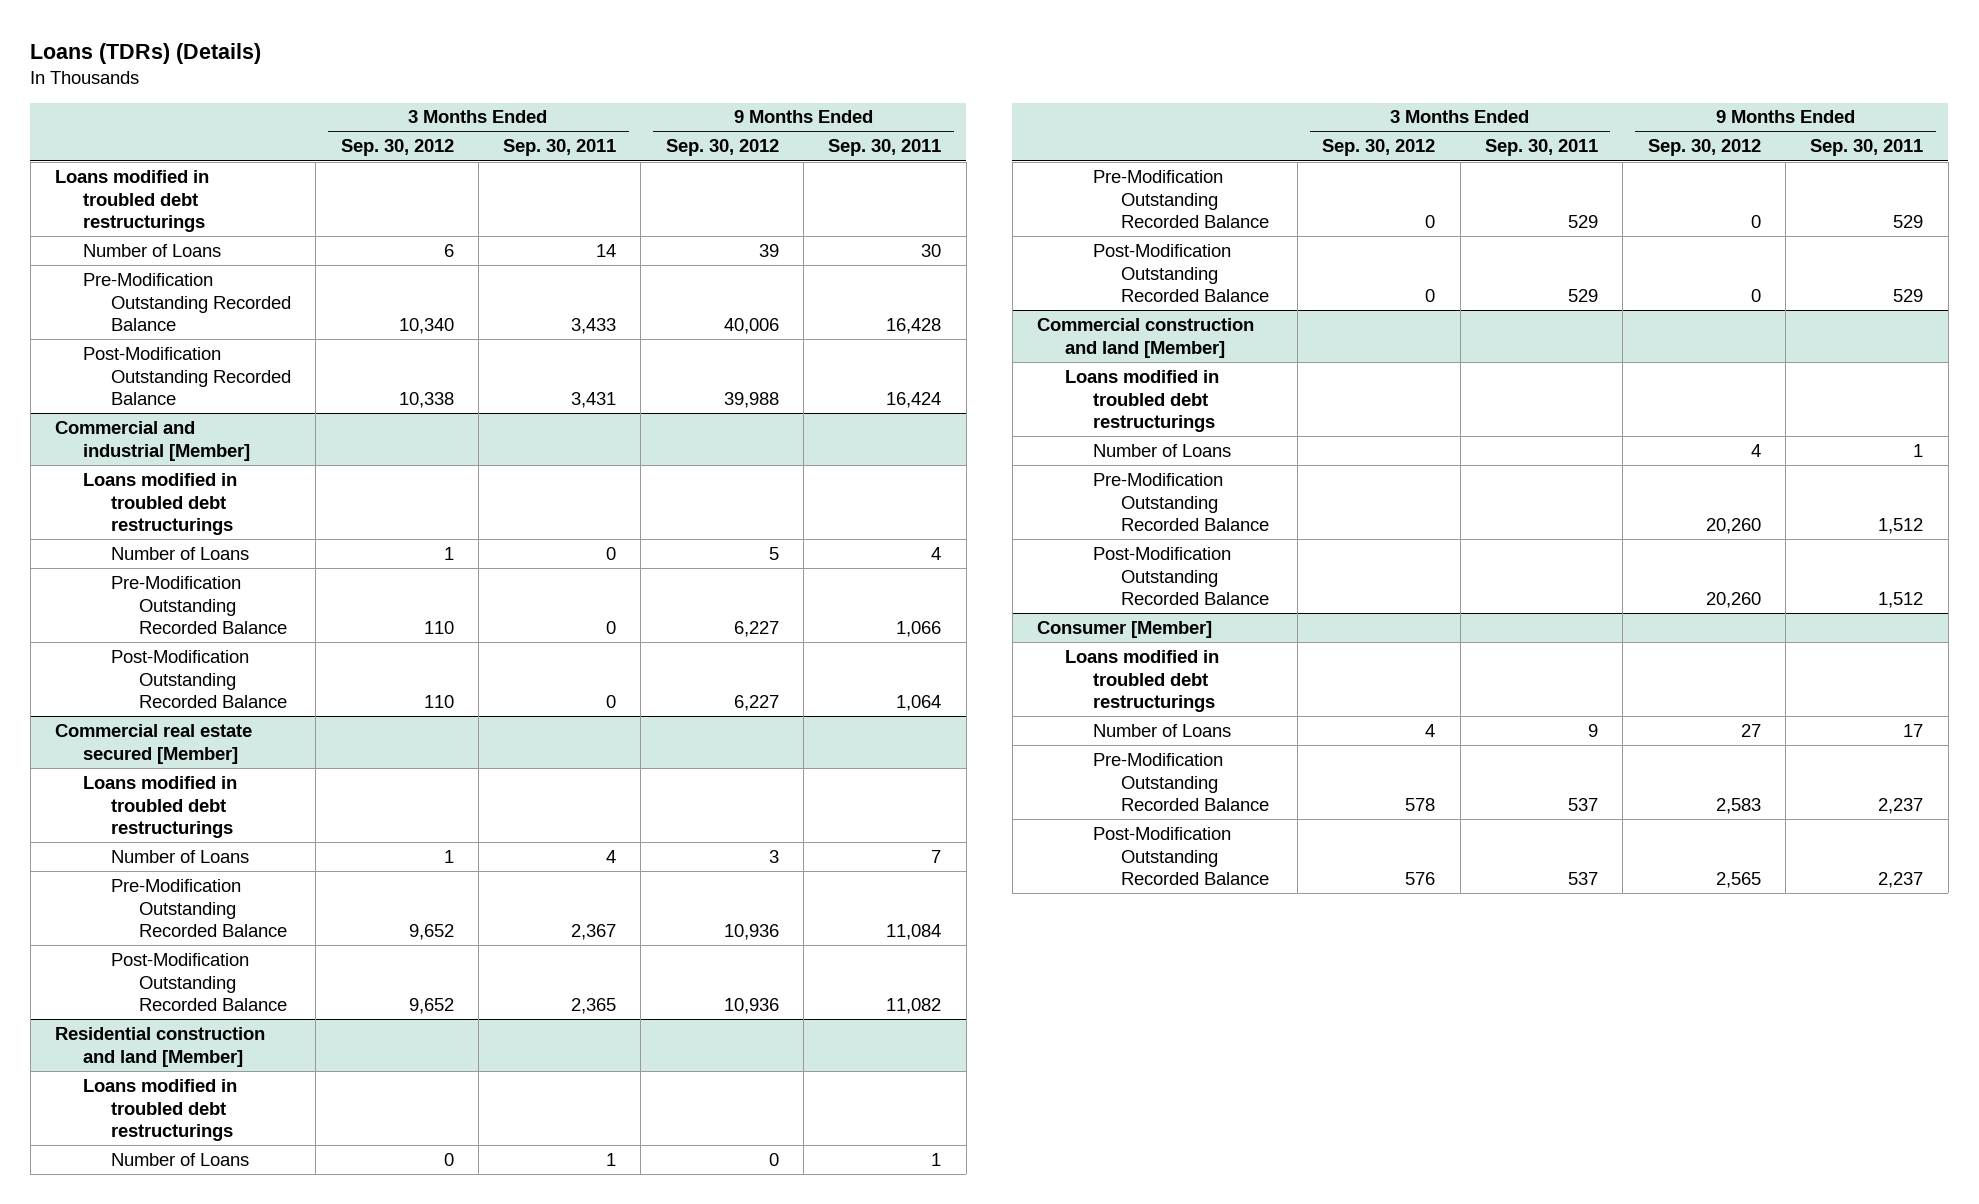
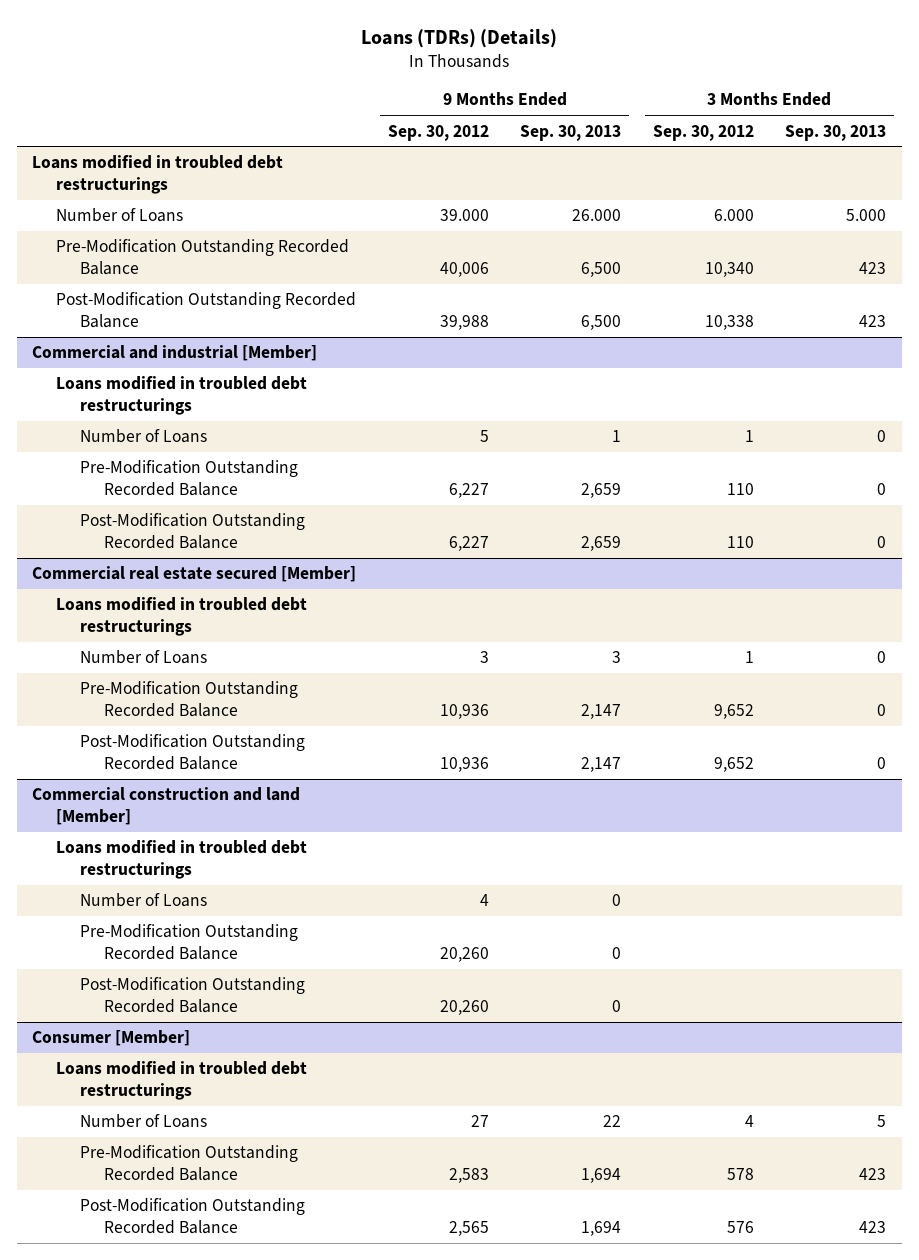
[503,139,617,157] Sep. 30, 2011 -> none
[828,139,942,157] Sep. 30, 2011 -> none
none -> [520,124,622,141] Sep. 30, 2013
none -> [785,124,887,141] Sep. 30, 2013
[443,243,454,257] 6 -> [713,209,754,222] 6.000
[758,243,779,257] 39 -> [439,209,489,222] 39.000
[55,1026,266,1067] Residential construction and land [Member] -> none
[83,1078,238,1142] Loans modified in troubled debt restructurings -> none
[110,1152,249,1166] Number of Loans -> none
[1092,169,1269,229] Pre-Modification Outstanding Recorded Balance -> none
[1092,243,1269,303] Post-Modification Outstanding Recorded Balance -> none

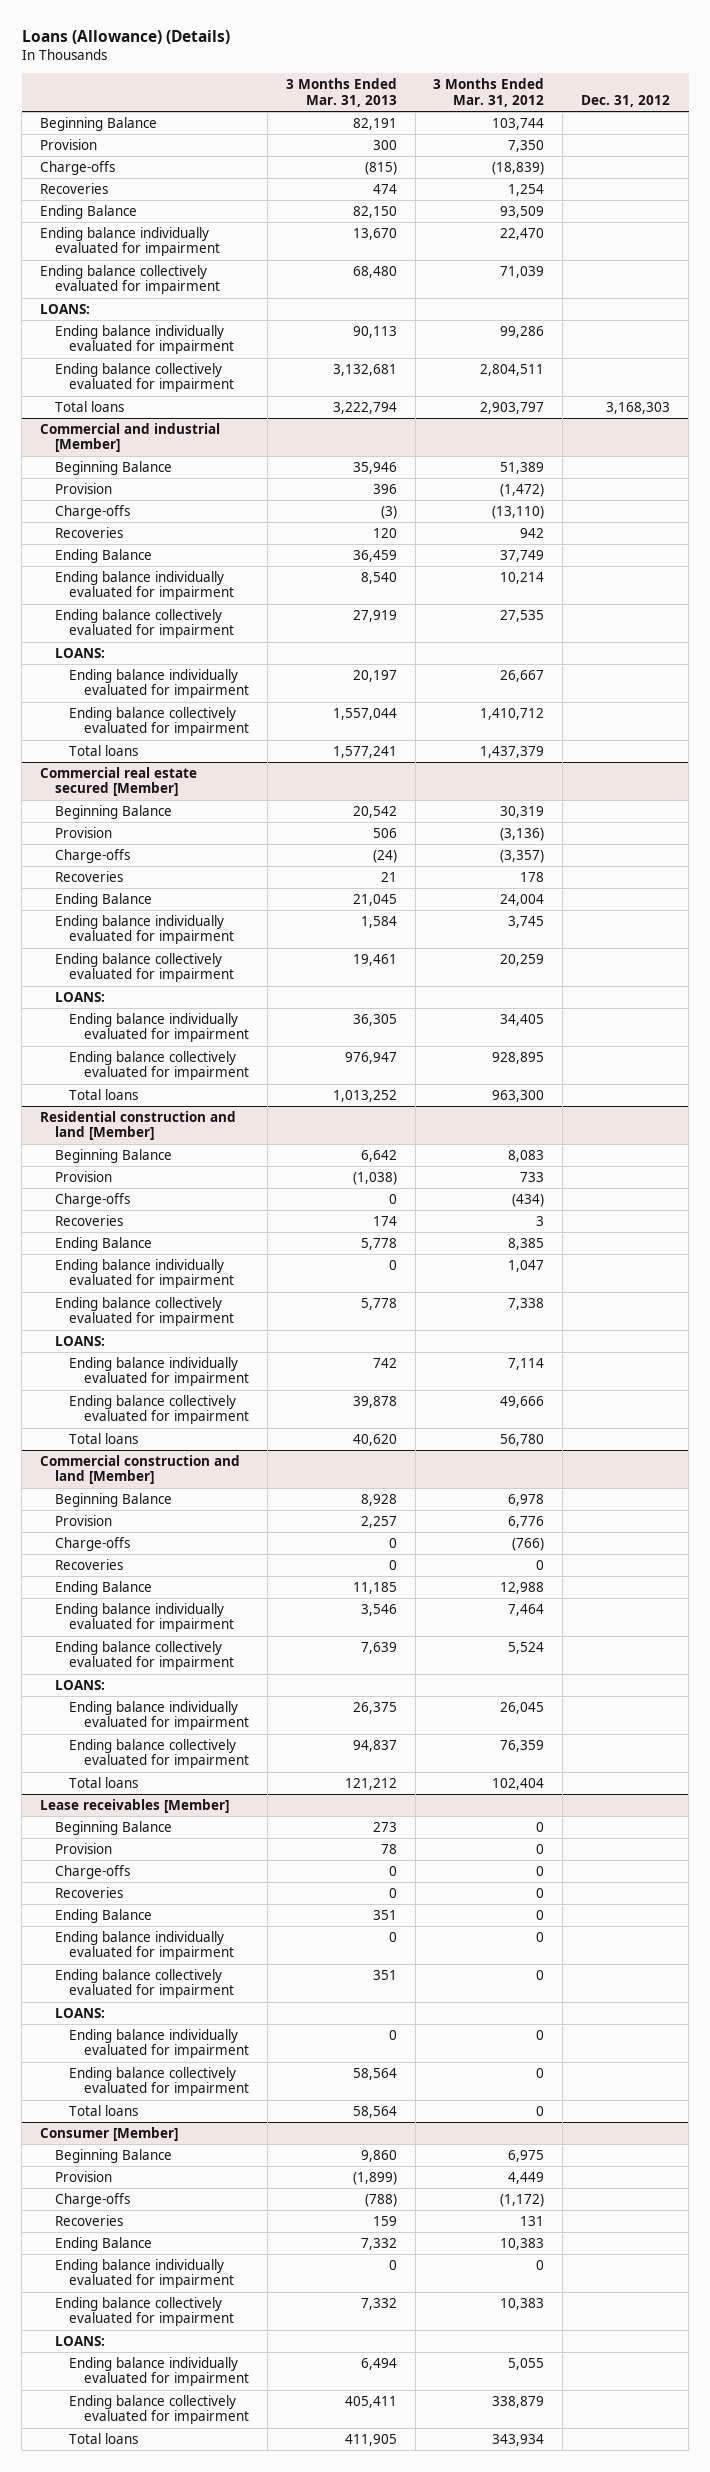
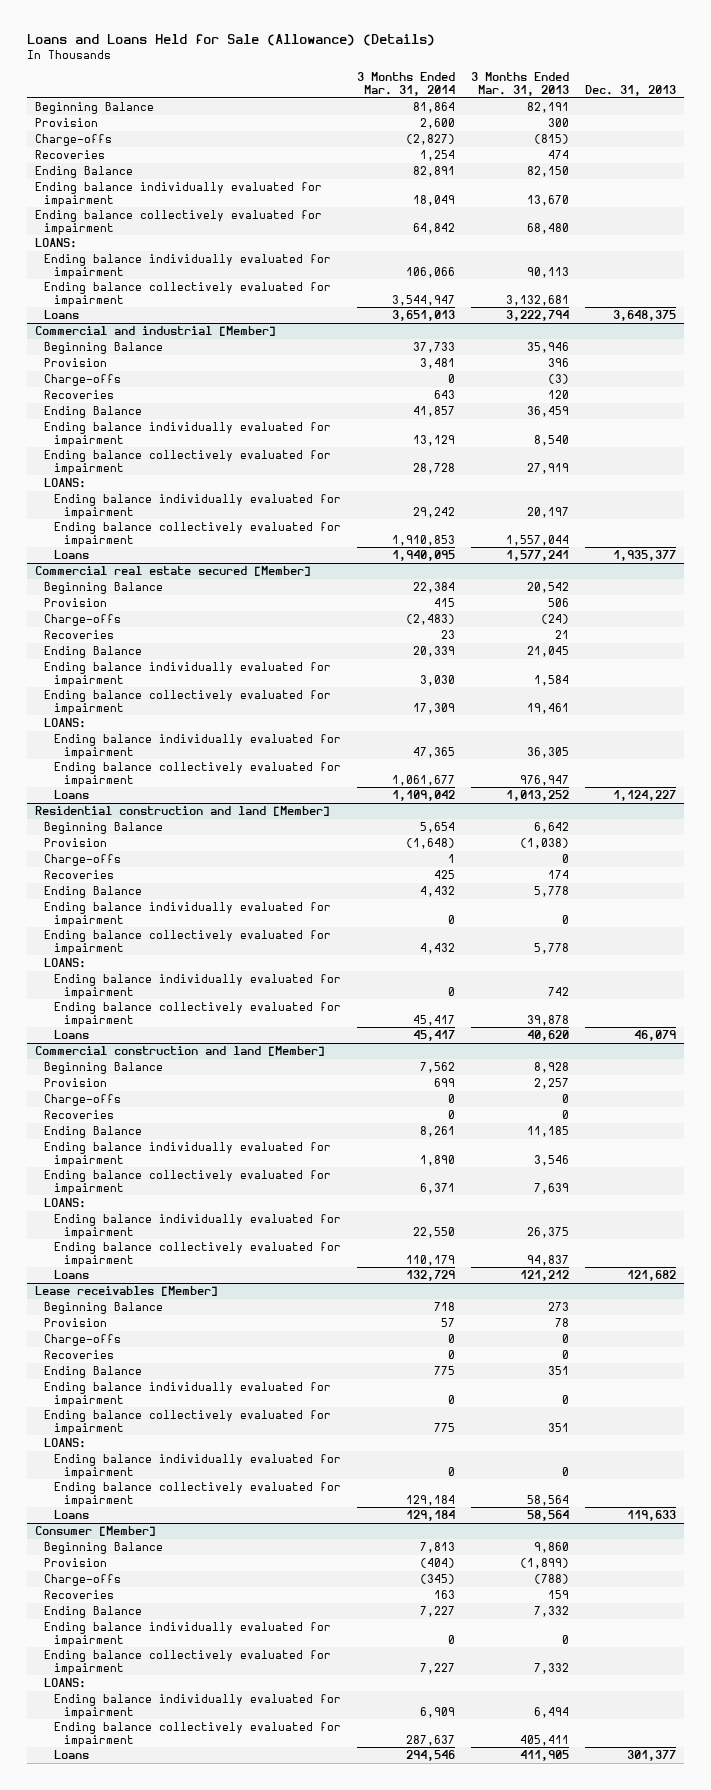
[21,30,230,45] Loans (Allowance) (Details) -> [26,33,435,46] Loans and Loans Held for Sale (Allowance) (Details)
[433,78,545,107] 3 Months Ended Mar. 31, 2012 -> none
[581,94,671,107] Dec. 31, 2012 -> none
none -> [356,72,455,97] 3 Months Ended Mar. 31, 2014
none -> [584,85,676,97] Dec. 31, 2013
[54,400,124,412] Total loans -> [44,309,80,319] Loans
[69,744,139,756] Total loans -> [53,549,89,559] Loans
[69,1088,139,1100] Total loans -> [53,789,89,799] Loans
[69,1432,139,1444] Total loans -> [53,1029,89,1039] Loans
[69,1776,139,1788] Total loans -> [53,1269,89,1279] Loans
[69,2104,139,2116] Total loans -> [53,1509,89,1519] Loans
[69,2432,139,2444] Total loans -> [53,1749,89,1759] Loans

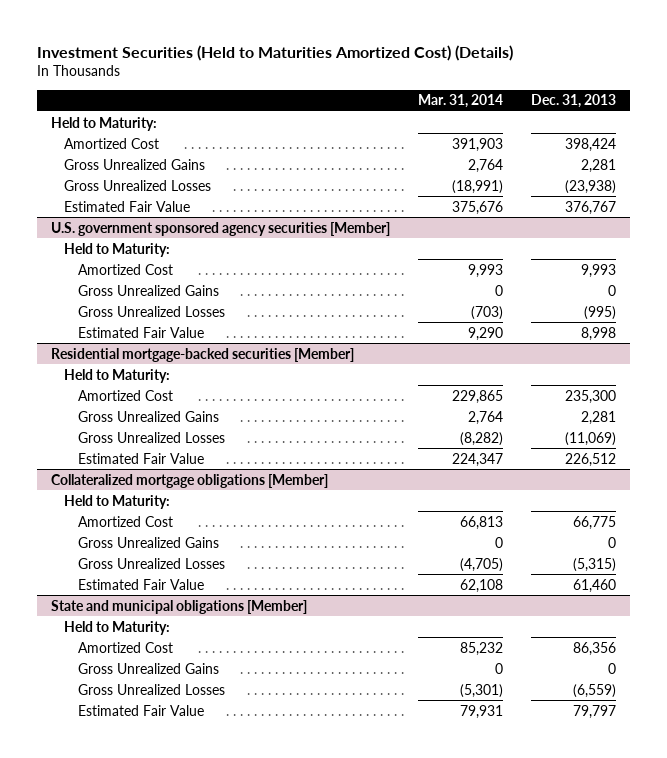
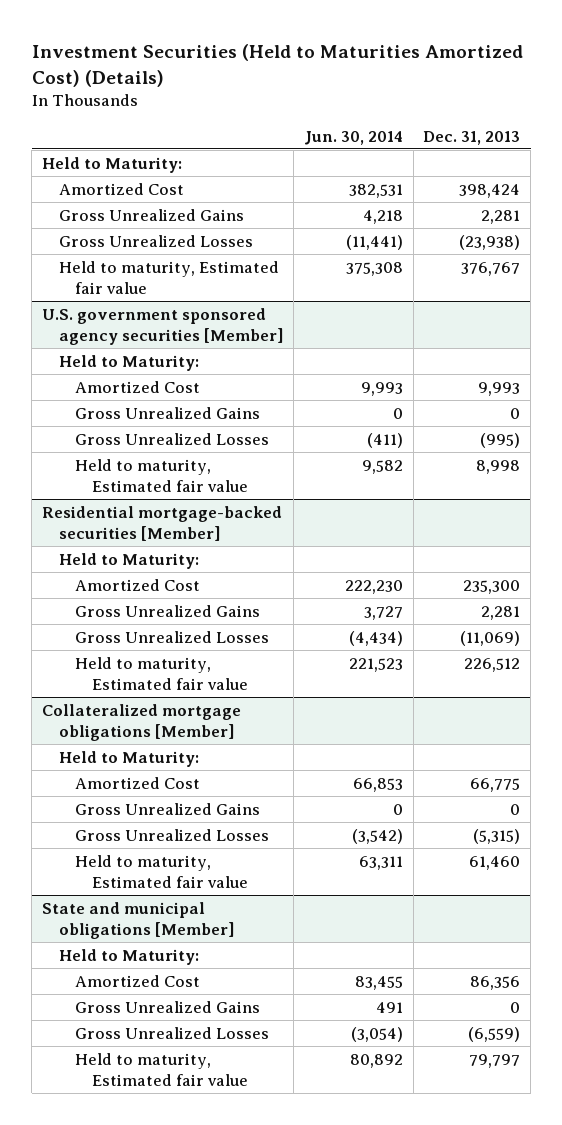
[417,94,503,109] Mar. 31, 2014 -> none
none -> [304,130,404,145] Jun. 30, 2014
[64,200,191,212] Estimated Fair Value -> [58,260,279,294] Held to maturity, Estimated fair value
[77,326,204,338] Estimated Fair Value -> [75,458,249,492] Held to maturity, Estimated fair value
[77,452,204,464] Estimated Fair Value -> [75,656,249,690] Held to maturity, Estimated fair value
[77,578,204,590] Estimated Fair Value -> [75,854,249,888] Held to maturity, Estimated fair value
[77,704,204,716] Estimated Fair Value -> [75,1052,249,1086] Held to maturity, Estimated fair value

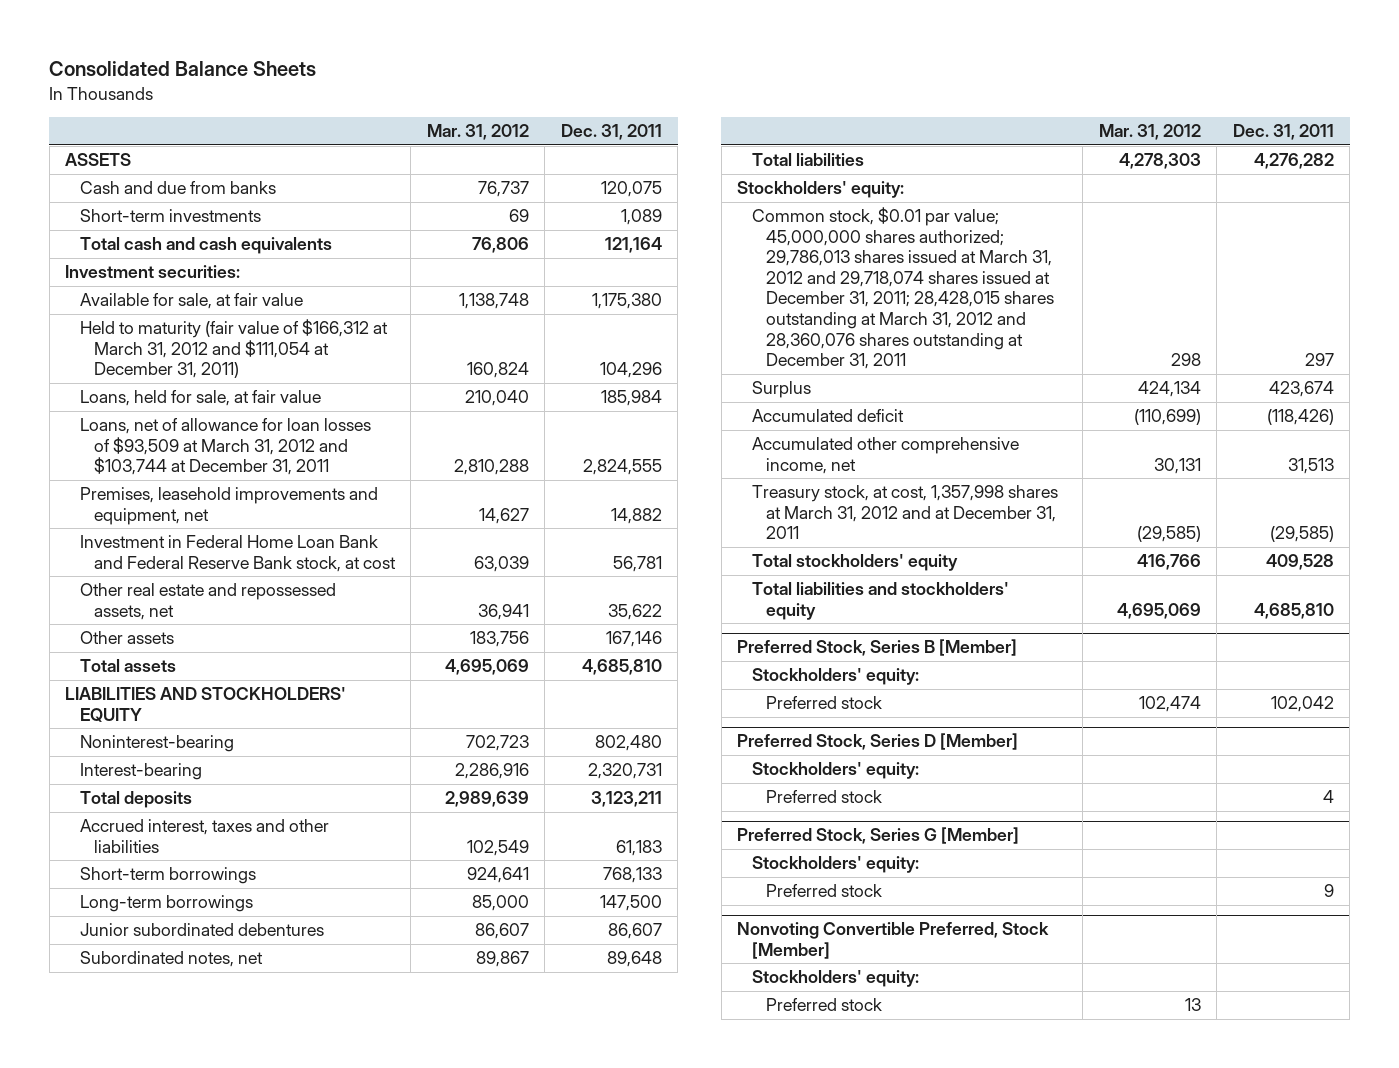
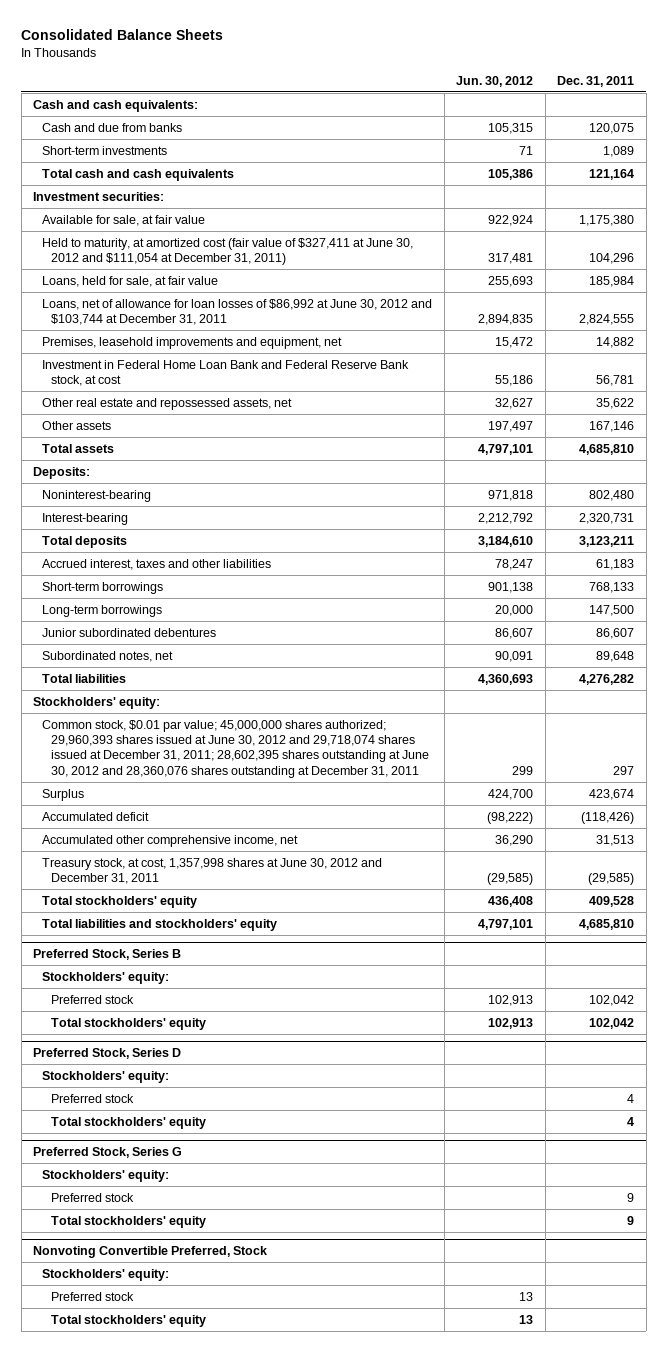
[426,124,529,141] Mar. 31, 2012 -> none
none -> [456,75,534,87] Jun. 30, 2012
[65,153,132,167] ASSETS -> none
none -> [33,99,199,112] Cash and cash equivalents:
[79,319,388,379] Held to maturity (fair value of $166,312 at March 31, 2012 and $111,054 at December 31, 2011) -> [42,237,414,265] Held to maturity, at amortized cost (fair value of $327,411 at June 30, 2012 and $111,054 at December 31, 2011)
[79,418,371,476] Loans, net of allowance for loan losses of $93,509 at March 31, 2012 and $103,744 at December 31, 2011 -> [42,298,433,325] Loans, net of allowance for loan losses of $86,992 at June 30, 2012 and $103,744 at December 31, 2011
[65,687,347,722] LIABILITIES AND STOCKHOLDERS' EQUITY -> none
none -> [33,466,91,479] Deposits:
[751,207,1054,370] Common stock, $0.01 par value; 45,000,000 shares authorized; 29,786,013 shares issued at March 31, 2012 and 29,718,074 shares issued at December 31, 2011; 28,428,015 shares outstanding at March 31, 2012 and 28,360,076 shares outstanding at December 31, 2011 -> [42,719,430,778] Common stock, $0.01 par value; 45,000,000 shares authorized; 29,960,393 shares issued at June 30, 2012 and 29,718,074 shares issued at December 31, 2011; 28,602,395 shares outstanding at June 30, 2012 and 28,360,076 shares outstanding at December 31, 2011
[751,485,1058,540] Treasury stock, at cost, 1,357,998 shares at March 31, 2012 and at December 31, 2011 -> [42,857,383,884] Treasury stock, at cost, 1,357,998 shares at June 30, 2012 and December 31, 2011
[737,639,1018,657] Preferred Stock, Series B [Member] -> [33,949,182,961] Preferred Stock, Series B
none -> [51,1017,207,1030] Total stockholders' equity
[737,733,1019,751] Preferred Stock, Series D [Member] -> [33,1048,182,1060] Preferred Stock, Series D
none -> [51,1116,207,1129] Total stockholders' equity
[737,827,1020,845] Preferred Stock, Series G [Member] -> [33,1147,183,1159] Preferred Stock, Series G
none -> [51,1215,207,1228] Total stockholders' equity
[737,922,1050,959] Nonvoting Convertible Preferred, Stock [Member] -> [33,1246,268,1259] Nonvoting Convertible Preferred, Stock
none -> [51,1314,207,1327] Total stockholders' equity

